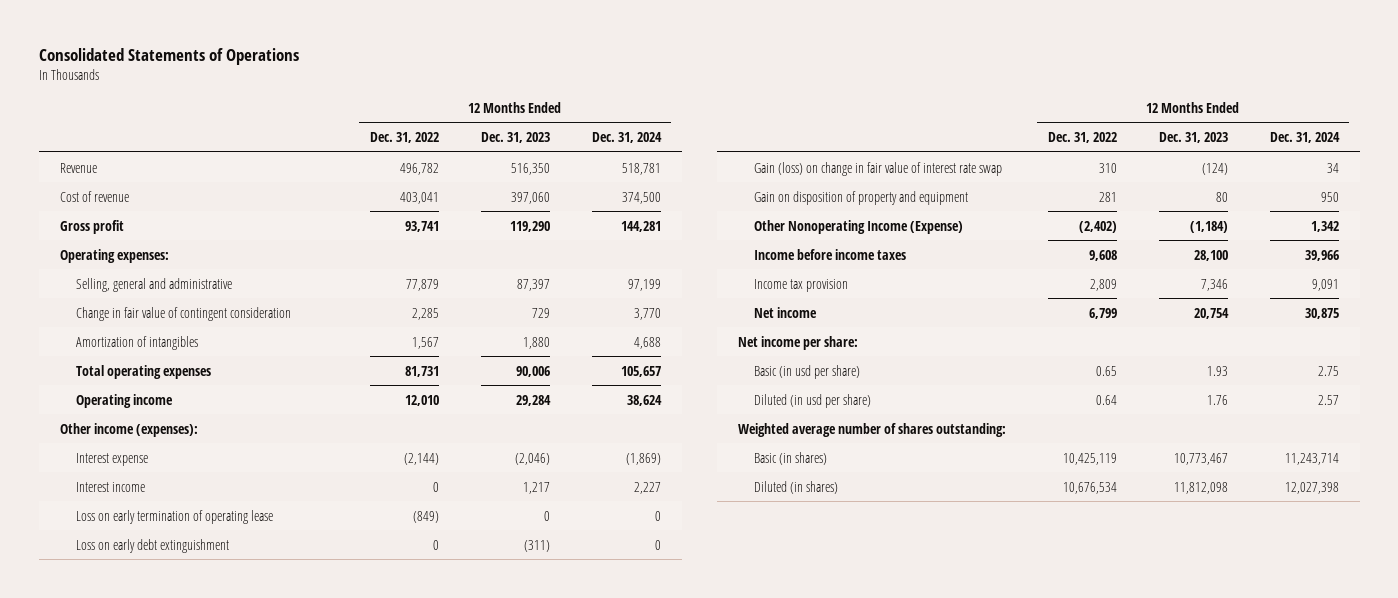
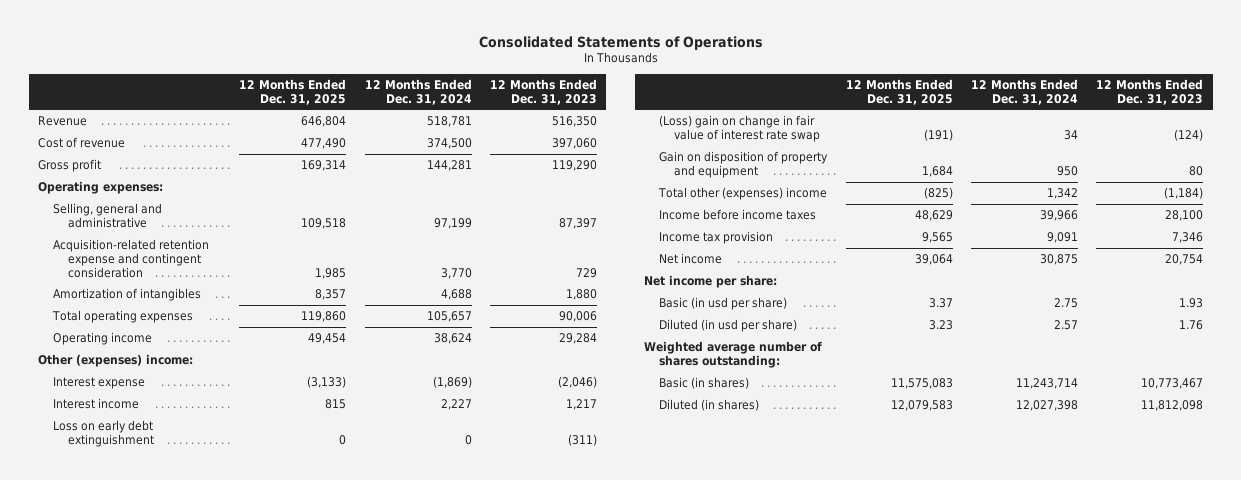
[369,132,439,144] Dec. 31, 2022 -> none
none -> [239,78,347,105] 12 Months Ended Dec. 31, 2025
[75,306,291,321] Change in fair value of contingent consideration -> [52,239,209,278] Acquisition-related retention expense and contingent consideration
[59,422,198,437] Other income (expenses): -> [37,354,193,368] Other (expenses) income:
[75,509,273,524] Loss on early termination of operating lease -> none
[753,161,1002,176] Gain (loss) on change in fair value of interest rate swap -> [659,115,821,142] (Loss) gain on change in fair value of interest rate swap
[753,219,963,234] Other Nonoperating Income (Expense) -> [658,187,828,201] Total other (expenses) income

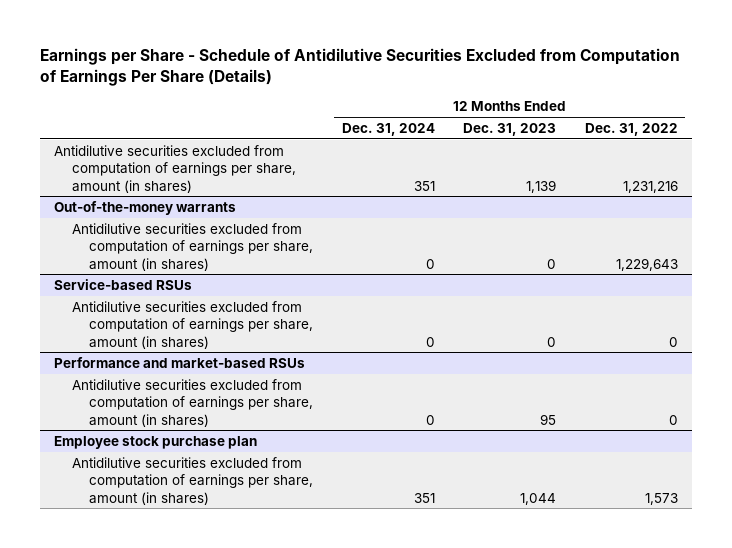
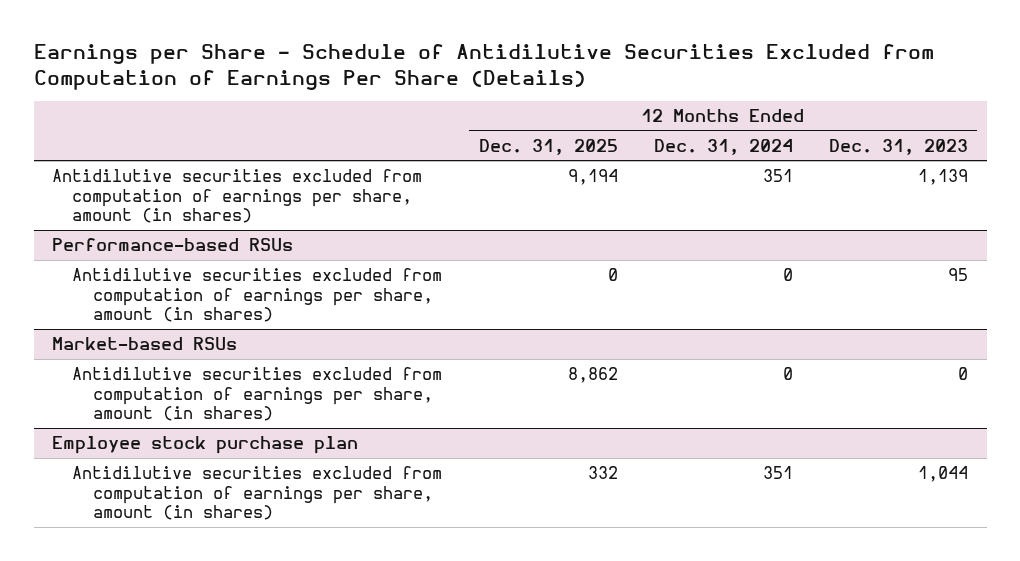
[584,122,678,136] Dec. 31, 2022 -> none
none -> [478,138,618,155] Dec. 31, 2025
[54,200,237,215] Out-of-the-money warrants -> none
[71,222,313,271] Antidilutive securities excluded from computation of earnings per share, amount (in shares) -> none
[54,278,193,290] Service-based RSUs -> none
[71,300,313,349] Antidilutive securities excluded from computation of earnings per share, amount (in shares) -> none
[54,356,306,368] Performance and market-based RSUs -> [51,238,293,252] Performance-based RSUs
none -> [51,337,237,351] Market-based RSUs
none -> [72,367,443,422] Antidilutive securities excluded from computation of earnings per share, amount (in shares)

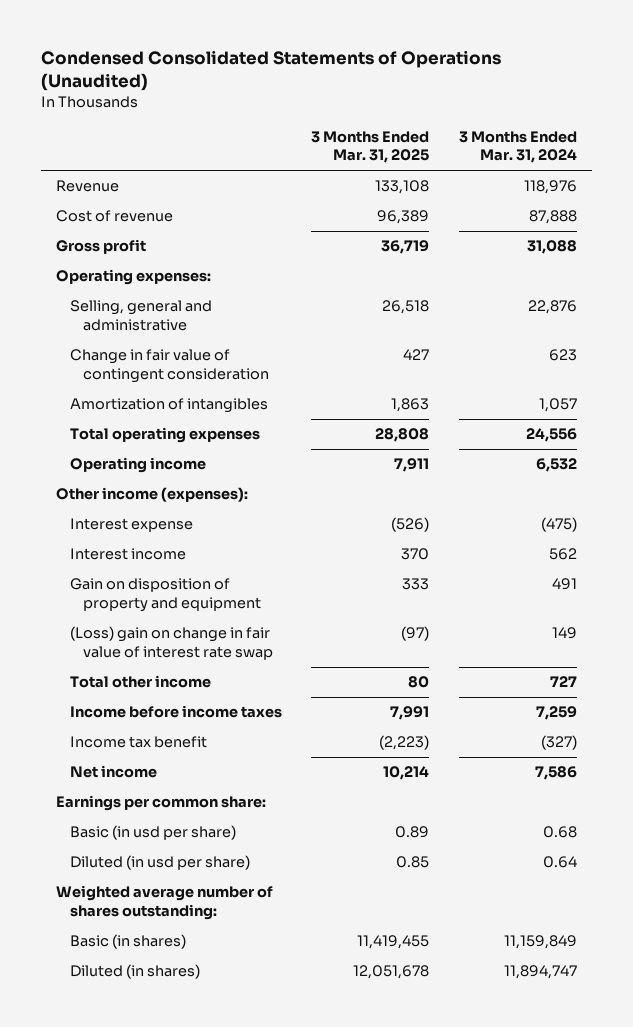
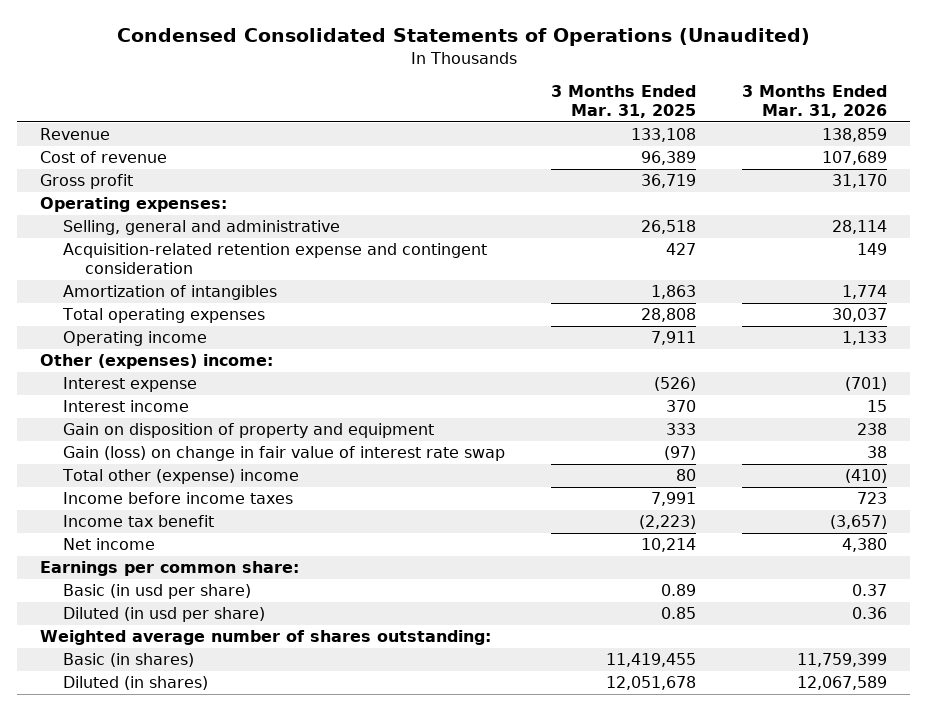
[458,130,577,164] 3 Months Ended Mar. 31, 2024 -> none
none -> [741,84,887,119] 3 Months Ended Mar. 31, 2026
[69,349,270,384] Change in fair value of contingent consideration -> [62,243,487,275] Acquisition-related retention expense and contingent consideration
[56,487,249,503] Other income (expenses): -> [40,354,274,370] Other (expenses) income:
[69,626,274,661] (Loss) gain on change in fair value of interest rate swap -> [62,446,505,462] Gain (loss) on change in fair value of interest rate swap
[69,675,211,689] Total other income -> [61,469,299,485] Total other (expense) income

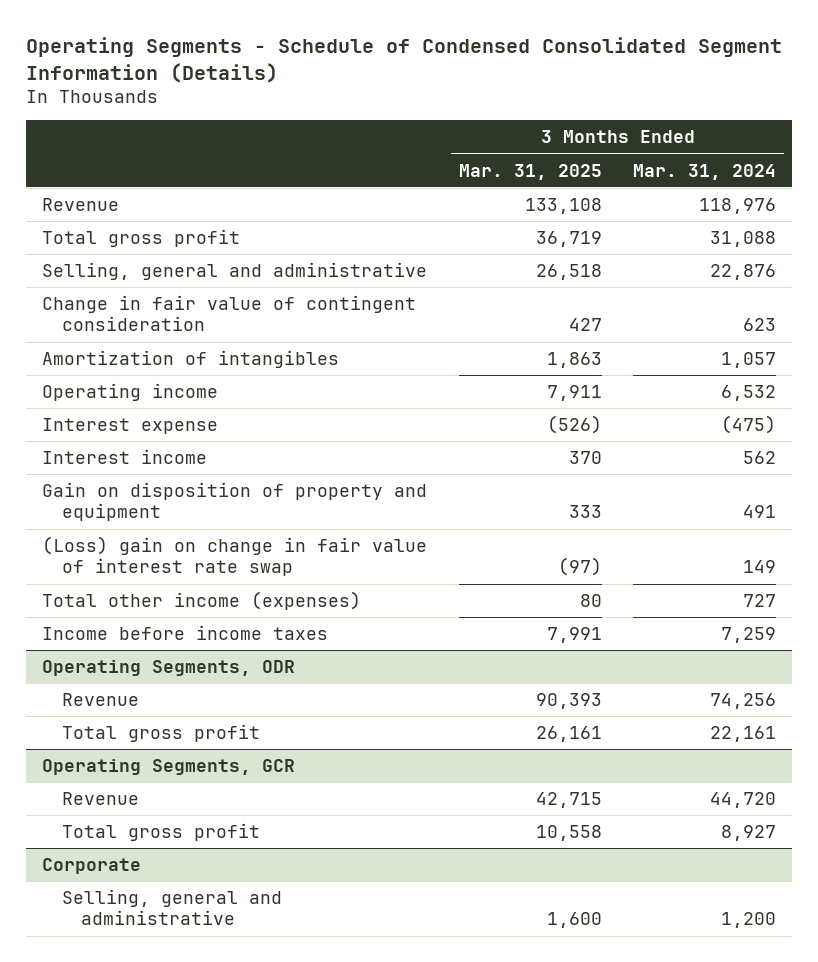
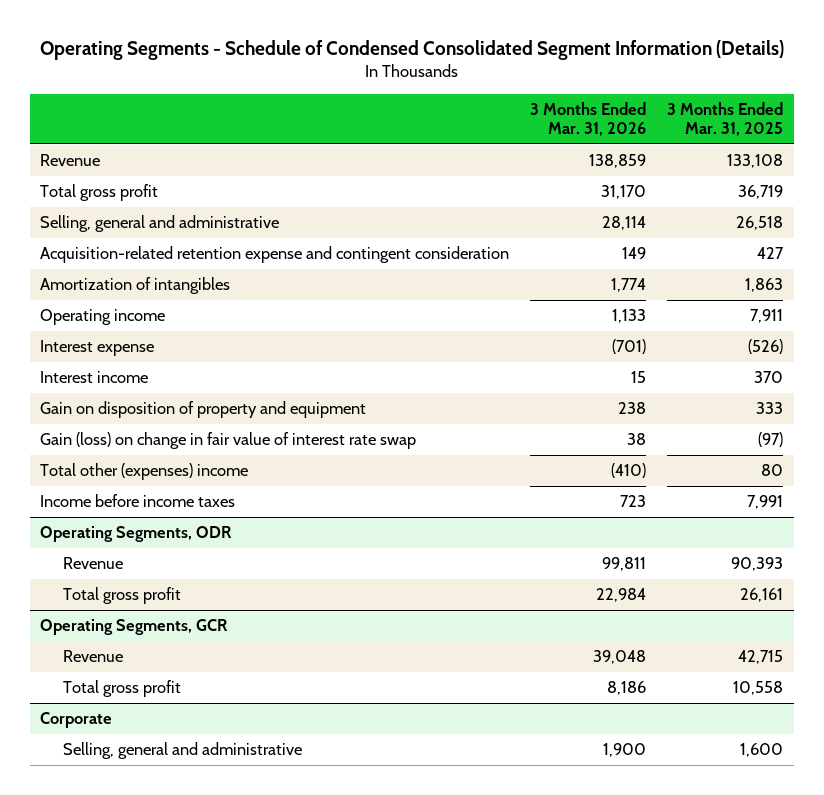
[633,163,777,180] Mar. 31, 2024 -> none
none -> [530,101,647,137] 3 Months Ended Mar. 31, 2026
[41,294,416,332] Change in fair value of contingent consideration -> [40,245,510,263] Acquisition-related retention expense and contingent consideration
[41,535,427,577] (Loss) gain on change in fair value of interest rate swap -> [40,431,417,449] Gain (loss) on change in fair value of interest rate swap
[41,590,361,610] Total other income (expenses) -> [40,462,249,480] Total other (expenses) income

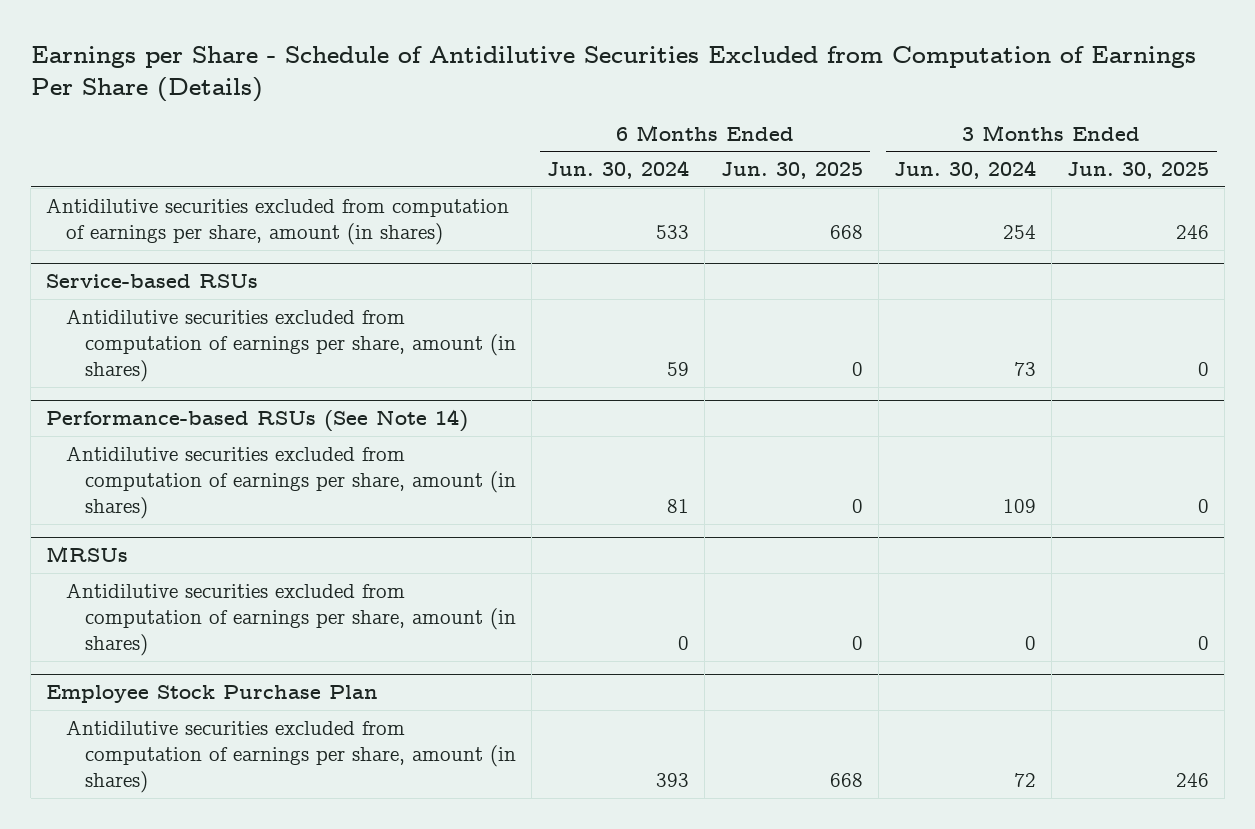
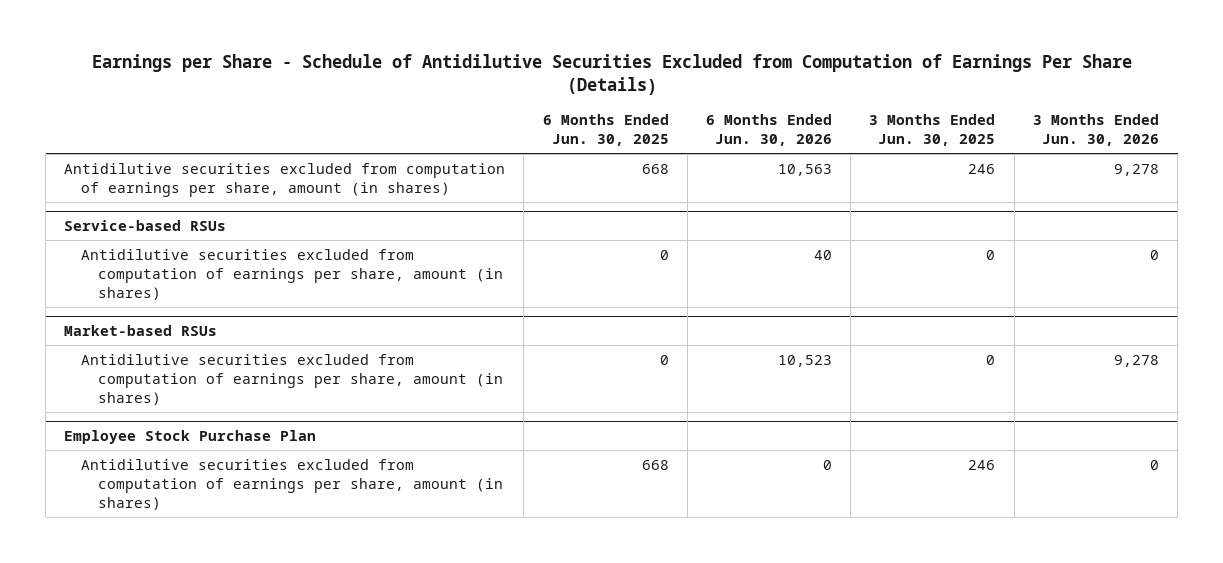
[547,160,690,180] Jun. 30, 2024 -> none
[893,160,1036,180] Jun. 30, 2024 -> none
none -> [706,114,833,147] 6 Months Ended Jun. 30, 2026
none -> [1032,114,1159,147] 3 Months Ended Jun. 30, 2026
[46,408,469,432] Performance-based RSUs (See Note 14) -> none
[65,445,517,520] Antidilutive securities excluded from computation of earnings per share, amount (in shares) -> none
[46,545,129,562] MRSUs -> [64,325,218,337] Market-based RSUs

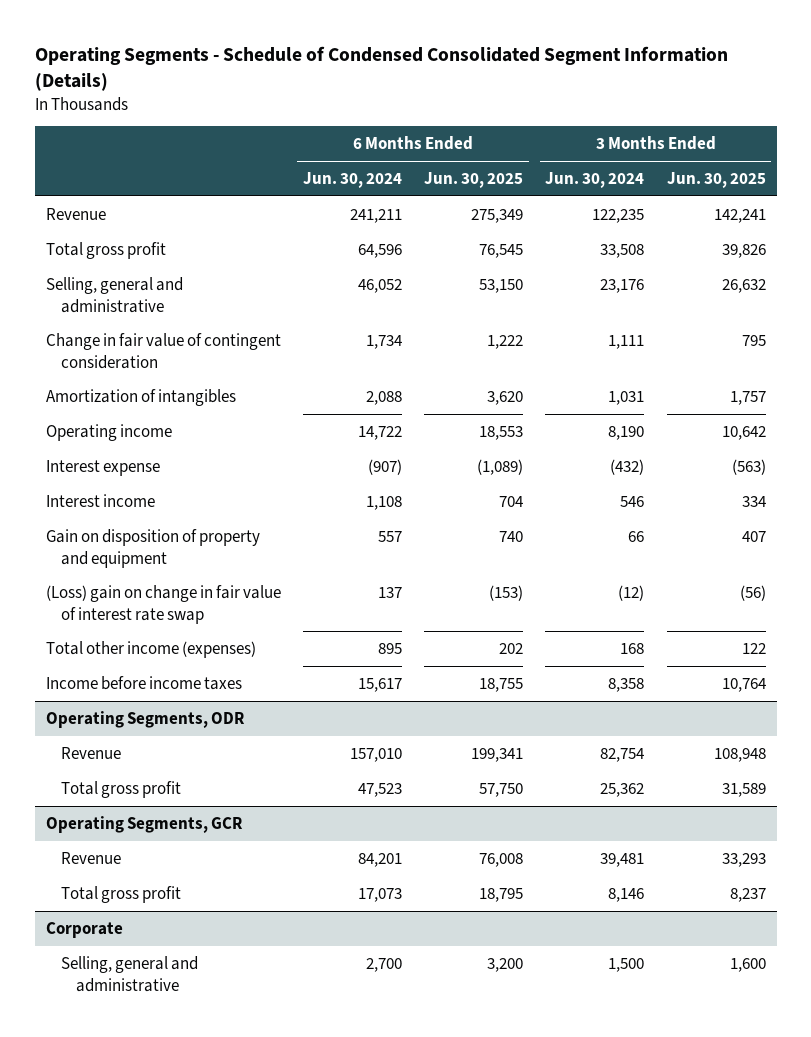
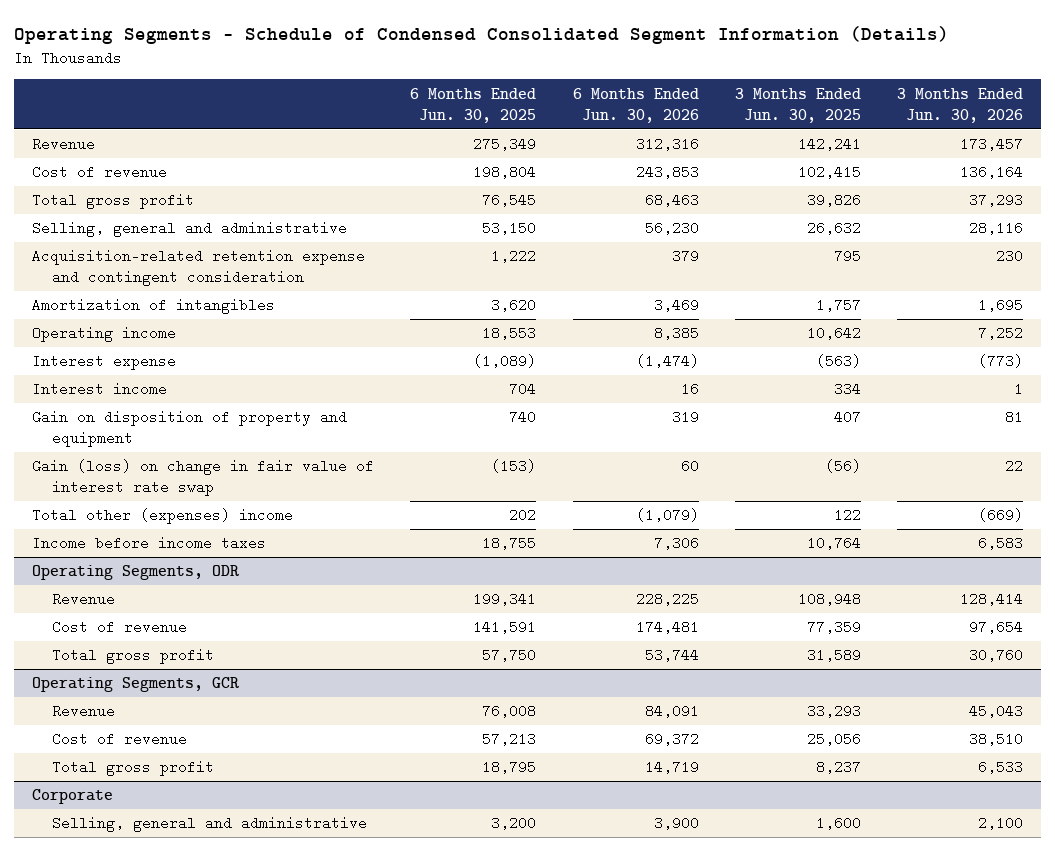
[303,171,403,188] Jun. 30, 2024 -> none
[545,171,645,188] Jun. 30, 2024 -> none
none -> [572,87,699,123] 6 Months Ended Jun. 30, 2026
none -> [897,87,1024,123] 3 Months Ended Jun. 30, 2026
none -> [32,165,168,180] Cost of revenue
[45,332,281,369] Change in fair value of contingent consideration -> [32,249,366,287] Acquisition-related retention expense and contingent consideration
[45,584,281,624] (Loss) gain on change in fair value of interest rate swap -> [32,459,375,497] Gain (loss) on change in fair value of interest rate swap
[45,640,256,658] Total other income (expenses) -> [32,508,294,525] Total other (expenses) income
none -> [51,620,187,635] Cost of revenue
none -> [51,732,187,747] Cost of revenue

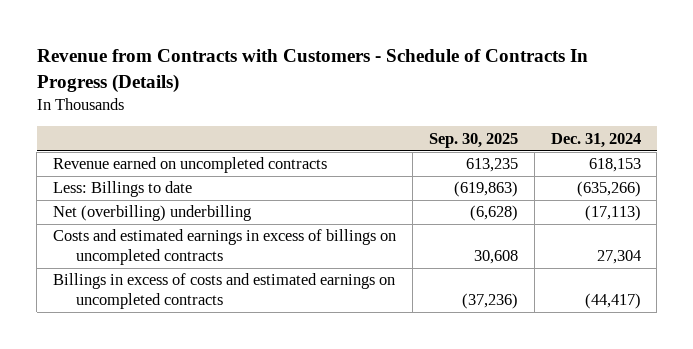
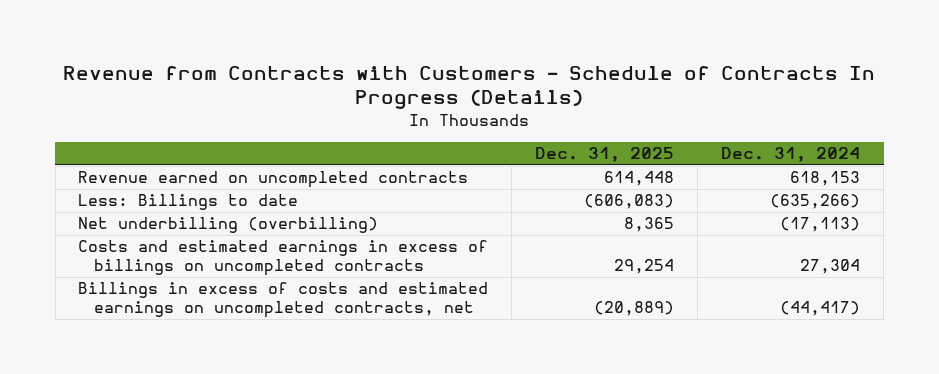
[428,132,518,148] Sep. 30, 2025 -> none
none -> [535,147,675,163] Dec. 31, 2025
[52,205,251,222] Net (overbilling) underbilling -> [78,217,379,234] Net underbilling (overbilling)
[52,273,395,310] Billings in excess of costs and estimated earnings on uncompleted contracts -> [78,282,489,319] Billings in excess of costs and estimated earnings on uncompleted contracts, net

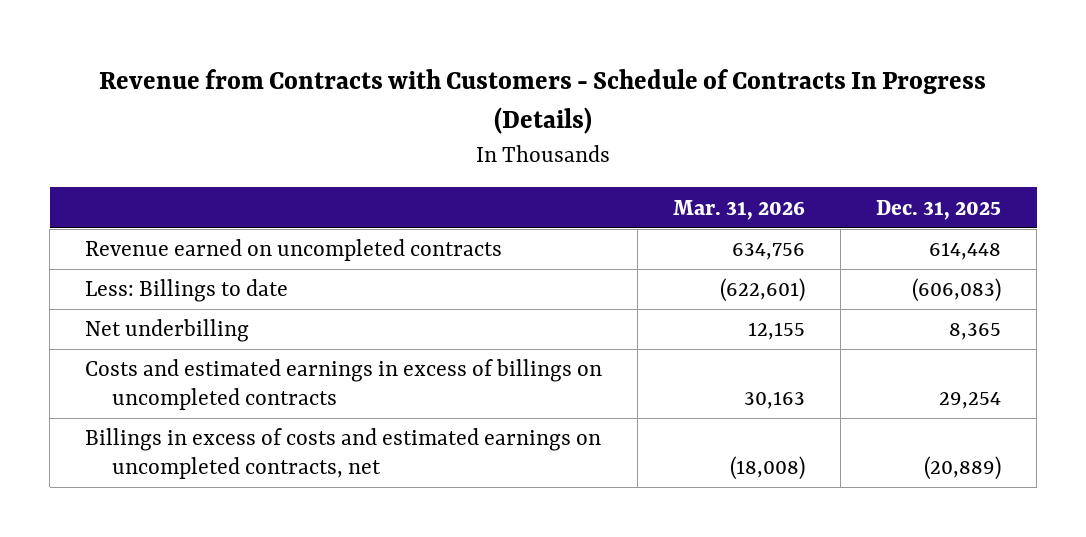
[721,147,861,163] Dec. 31, 2024 -> none
none -> [673,199,806,220] Mar. 31, 2026
[78,217,379,234] Net underbilling (overbilling) -> [85,319,250,343] Net underbilling

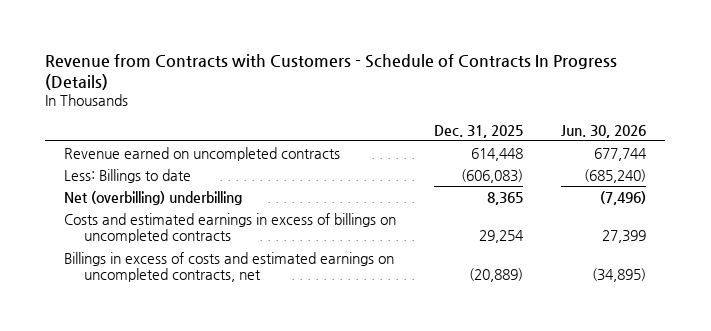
[673,199,806,220] Mar. 31, 2026 -> none
none -> [561,124,647,138] Jun. 30, 2026
[85,319,250,343] Net underbilling -> [64,190,243,205] Net (overbilling) underbilling

